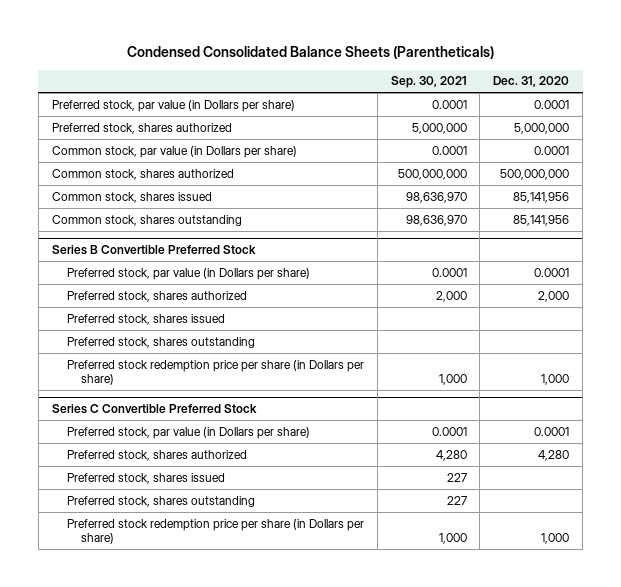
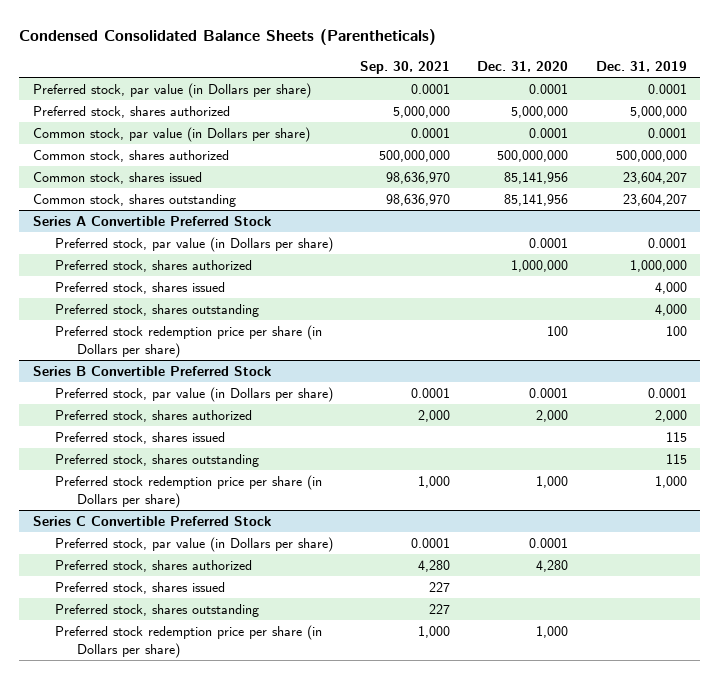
none -> [595,61,687,73] Dec. 31, 2019
none -> [32,216,271,227] Series A Convertible Preferred Stock
none -> [54,237,333,253] Preferred stock, par value (in Dollars per share)
none -> [54,260,252,273] Preferred stock, shares authorized
none -> [54,282,225,295] Preferred stock, shares issued
none -> [54,304,259,318] Preferred stock, shares outstanding
none -> [54,325,322,358] Preferred stock redemption price per share (in Dollars per share)

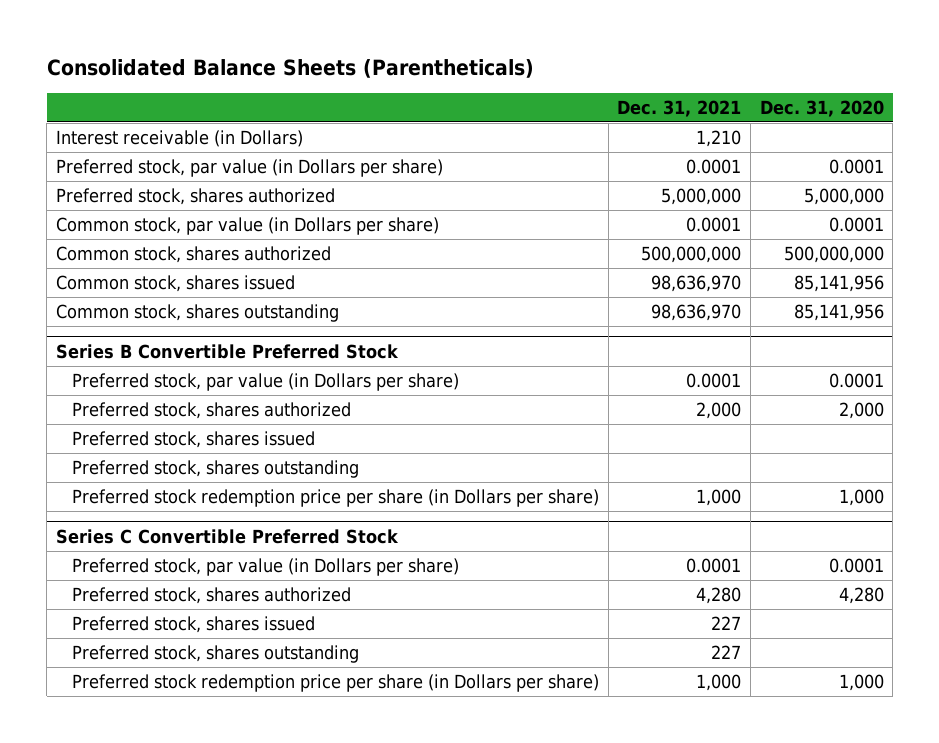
[19,28,437,45] Condensed Consolidated Balance Sheets (Parentheticals) -> [46,58,534,78] Consolidated Balance Sheets (Parentheticals)
[359,61,450,75] Sep. 30, 2021 -> none
[595,61,687,73] Dec. 31, 2019 -> none
none -> [617,99,742,117] Dec. 31, 2021
none -> [55,130,303,148] Interest receivable (in Dollars)
[32,216,271,227] Series A Convertible Preferred Stock -> none
[54,237,333,253] Preferred stock, par value (in Dollars per share) -> none
[54,260,252,273] Preferred stock, shares authorized -> none
[54,282,225,295] Preferred stock, shares issued -> none
[54,304,259,318] Preferred stock, shares outstanding -> none
[54,325,322,358] Preferred stock redemption price per share (in Dollars per share) -> none

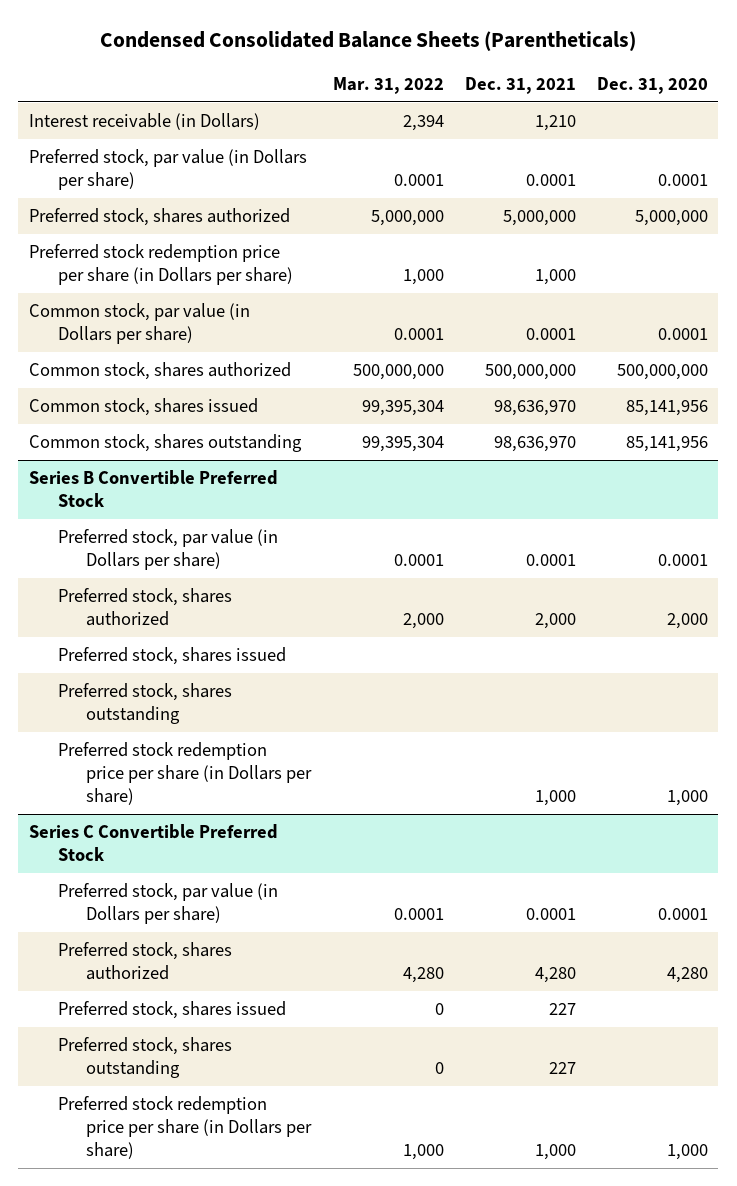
[46,58,534,78] Consolidated Balance Sheets (Parentheticals) -> [100,31,637,52] Condensed Consolidated Balance Sheets (Parentheticals)
none -> [332,76,444,94] Mar. 31, 2022
none -> [28,244,293,286] Preferred stock redemption price per share (in Dollars per share)

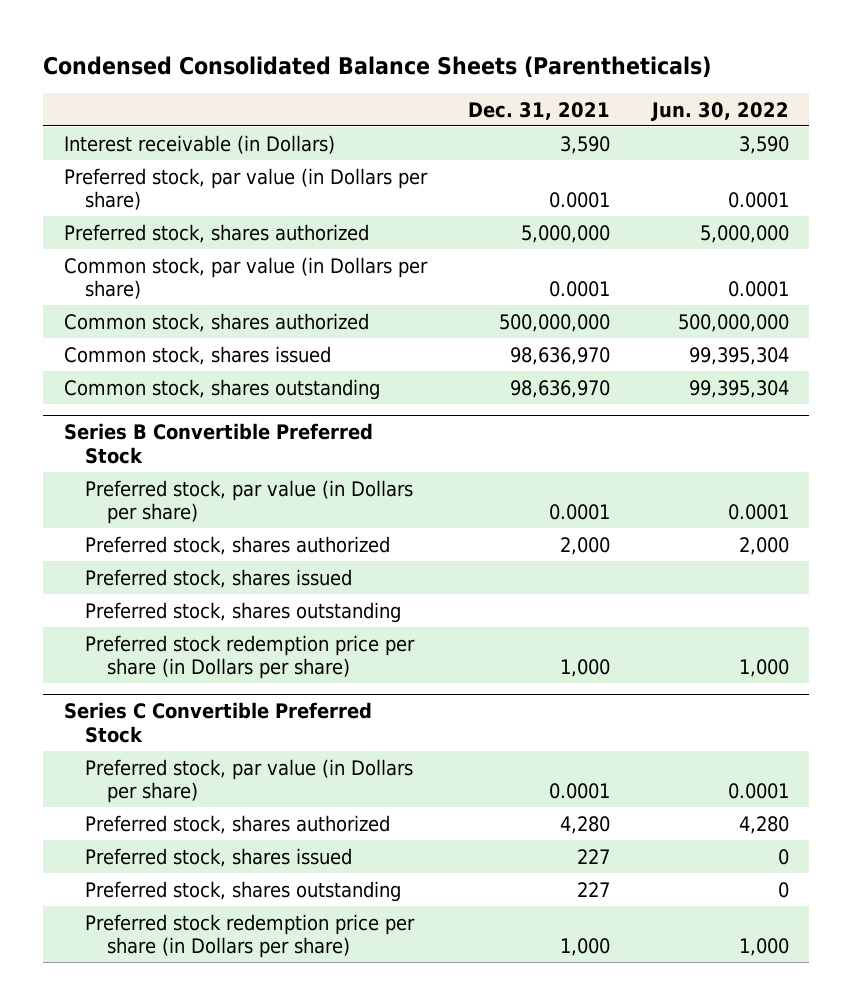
[332,76,444,94] Mar. 31, 2022 -> none
[596,76,708,94] Dec. 31, 2020 -> none
none -> [650,101,789,121] Jun. 30, 2022
[534,115,576,132] 1,210 -> [560,135,611,154] 3,590
[28,244,293,286] Preferred stock redemption price per share (in Dollars per share) -> none

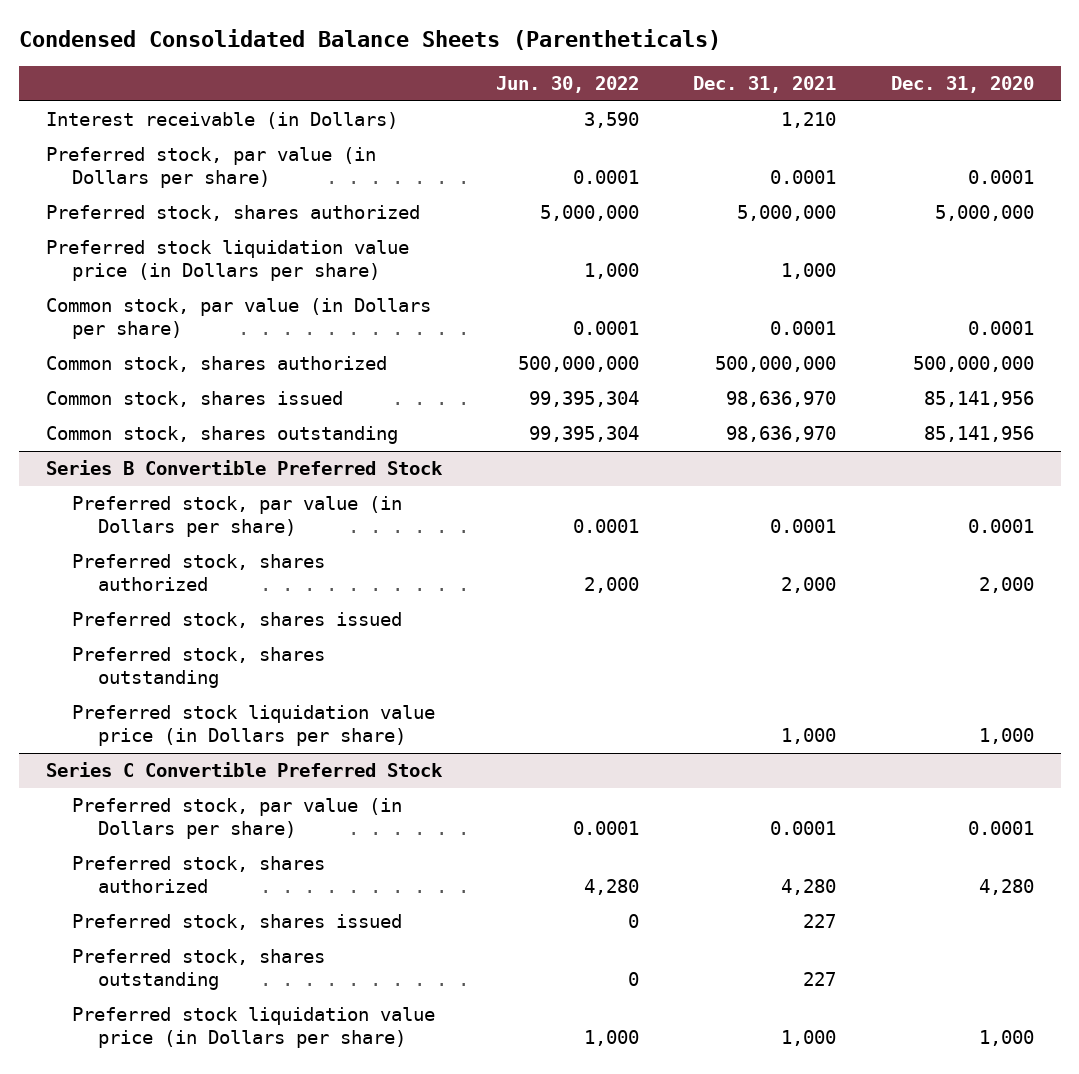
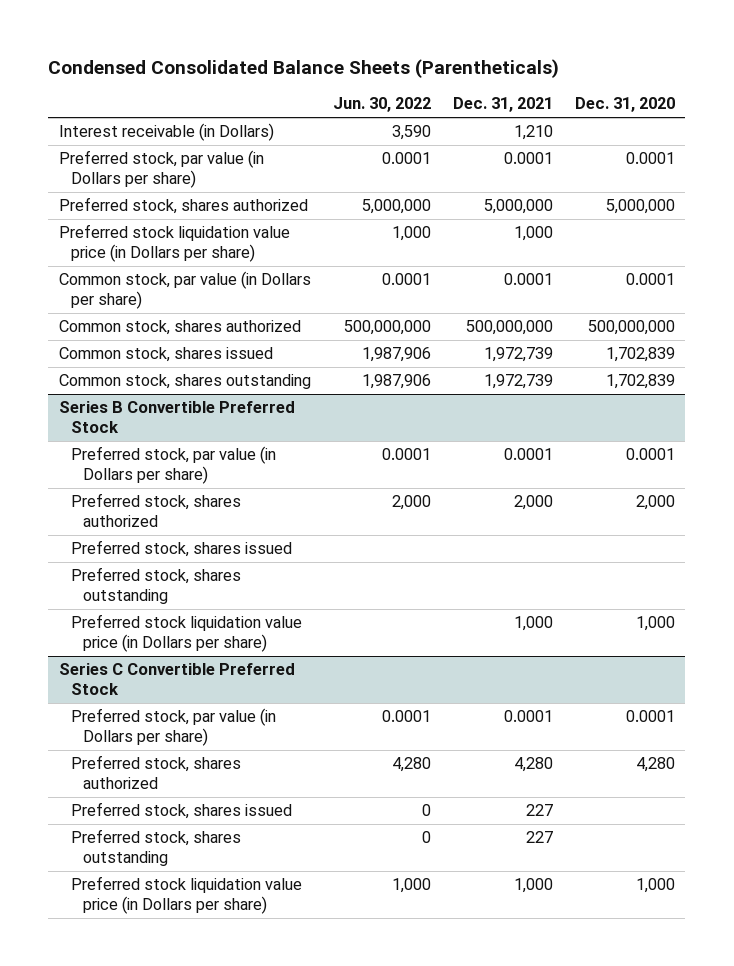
[529,391,640,408] 99,395,304 -> [361,347,431,363] 1,987,906
[726,391,837,408] 98,636,970 -> [483,347,553,363] 1,972,739
[923,391,1034,408] 85,141,956 -> [605,347,675,363] 1,702,839
[529,426,640,443] 99,395,304 -> [361,374,431,390] 1,987,906
[726,426,837,443] 98,636,970 -> [483,374,553,390] 1,972,739
[923,426,1034,443] 85,141,956 -> [605,374,675,390] 1,702,839

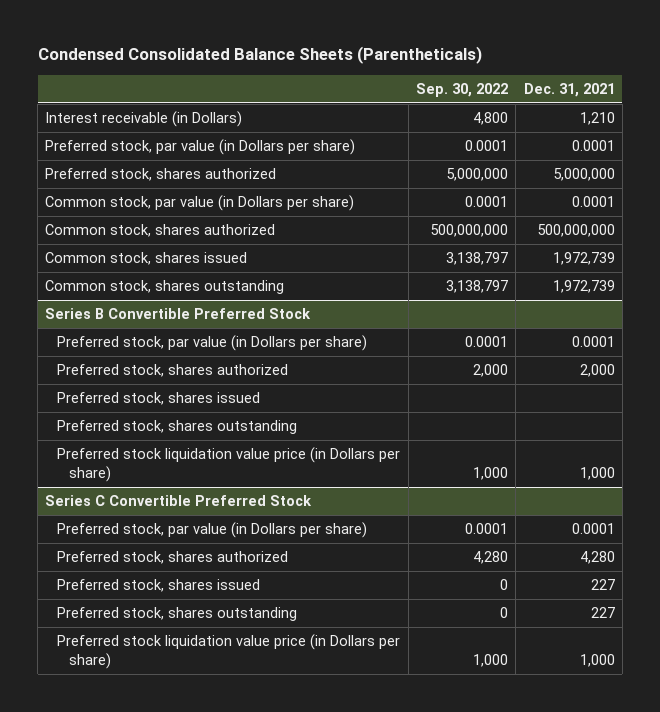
[332,97,431,113] Jun. 30, 2022 -> none
[574,97,675,113] Dec. 31, 2020 -> none
none -> [415,82,508,97] Sep. 30, 2022
[59,224,291,262] Preferred stock liquidation value price (in Dollars per share) -> none

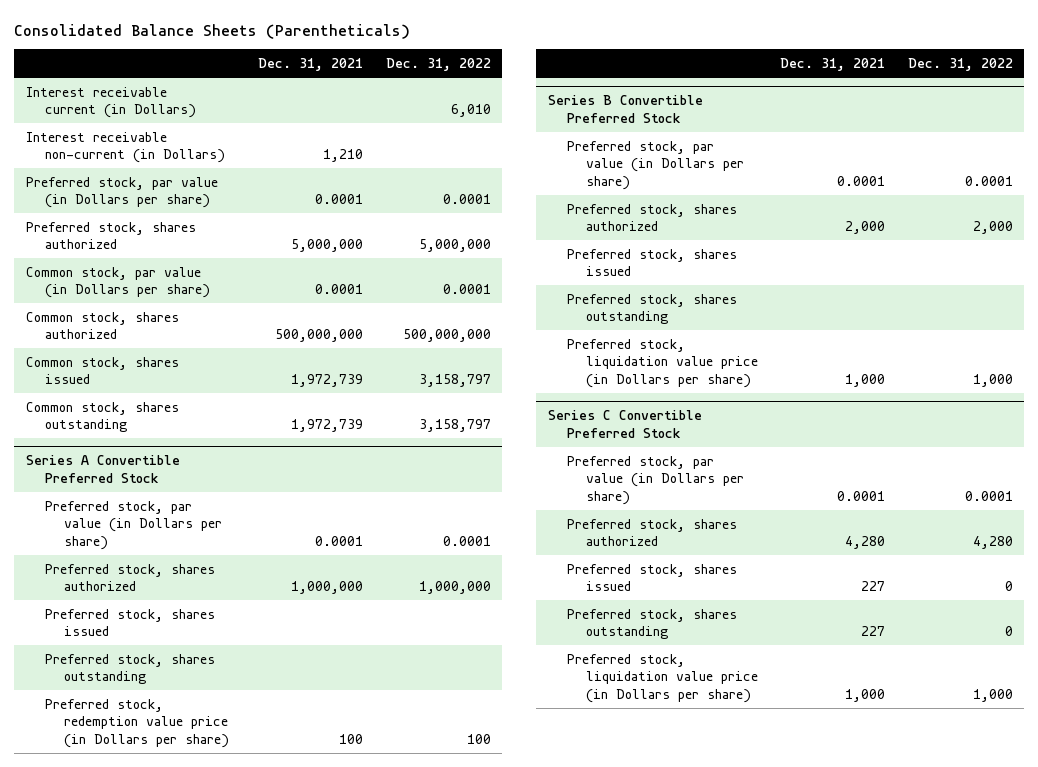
[37,46,482,65] Condensed Consolidated Balance Sheets (Parentheticals) -> [14,23,411,39] Consolidated Balance Sheets (Parentheticals)
[415,82,508,97] Sep. 30, 2022 -> none
none -> [385,58,491,72] Dec. 31, 2022
none -> [25,86,196,119] Interest receivable current (in Dollars)
[45,111,243,128] Interest receivable (in Dollars) -> [25,131,225,164] Interest receivable non-current (in Dollars)
none -> [25,455,180,483] Series A Convertible Preferred Stock
none -> [44,500,222,550] Preferred stock, par value (in Dollars per share)
none -> [44,563,215,592] Preferred stock, shares authorized
none -> [44,608,215,637] Preferred stock, shares issued
none -> [44,653,215,685] Preferred stock, shares outstanding
none -> [44,698,229,748] Preferred stock, redemption value price (in Dollars per share)
[57,447,401,483] Preferred stock liquidation value price (in Dollars per share) -> [566,338,758,388] Preferred stock, liquidation value price (in Dollars per share)
[57,634,401,670] Preferred stock liquidation value price (in Dollars per share) -> [566,653,758,703] Preferred stock, liquidation value price (in Dollars per share)

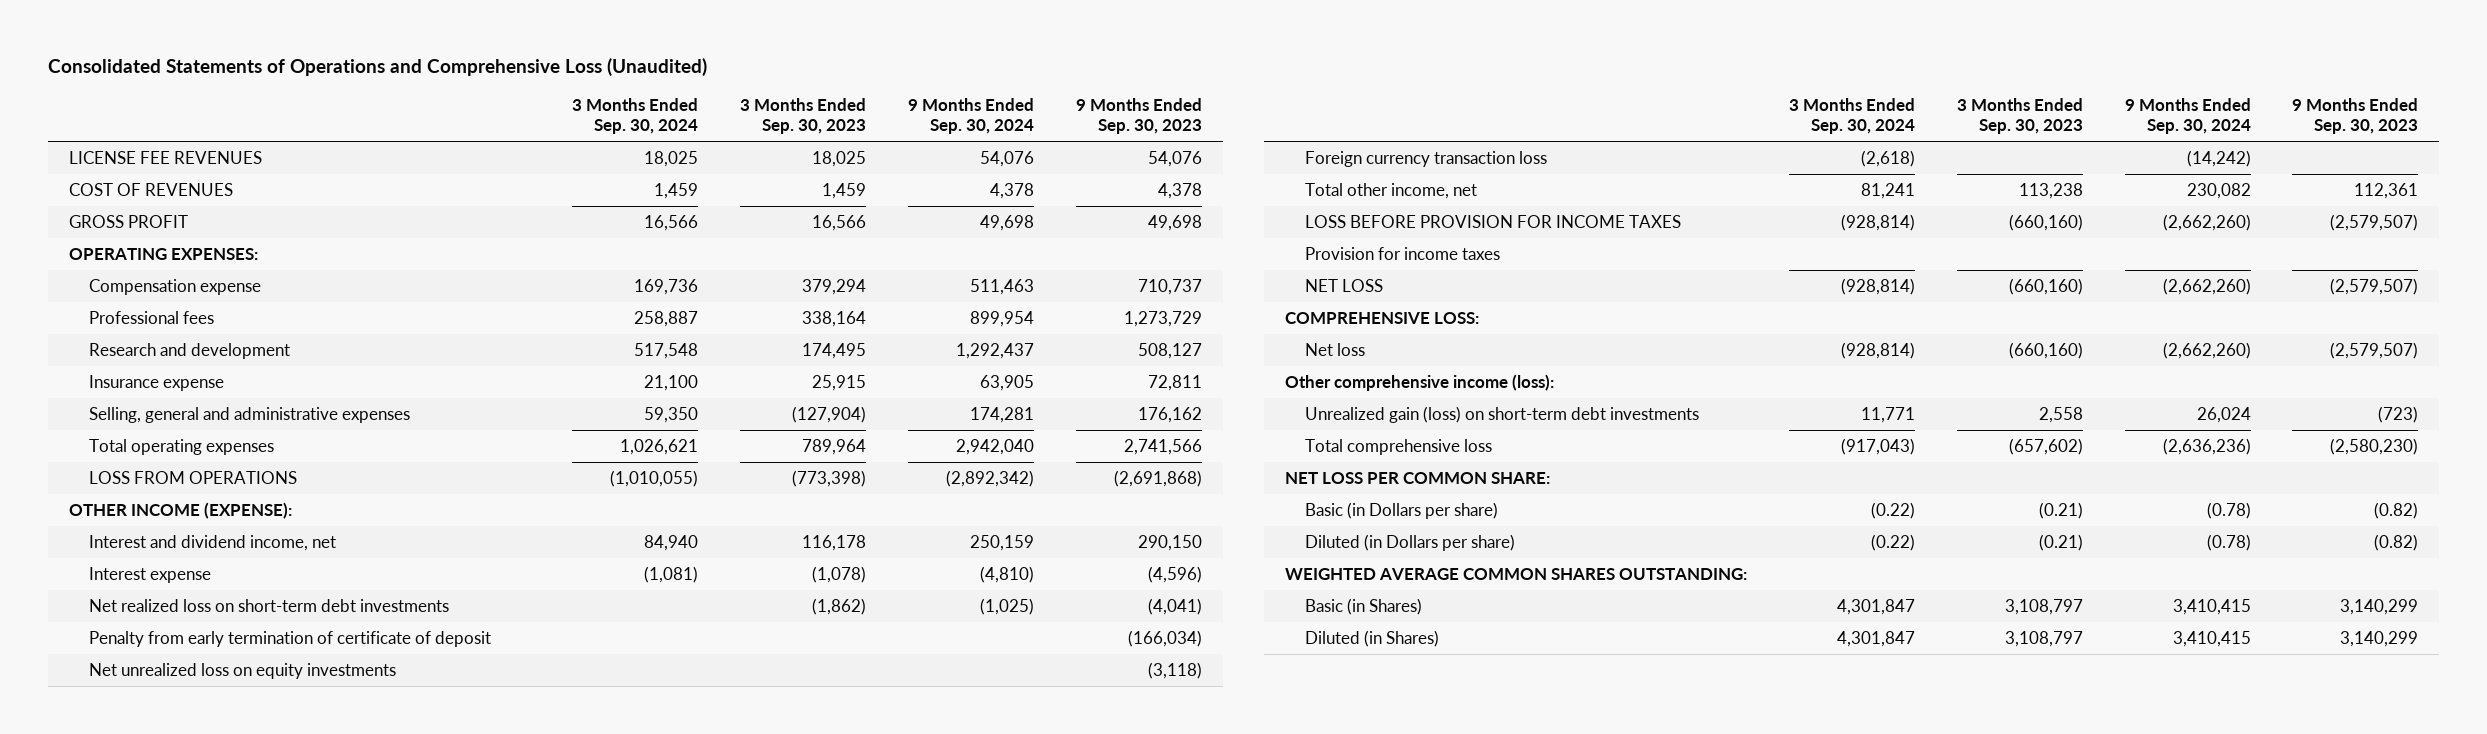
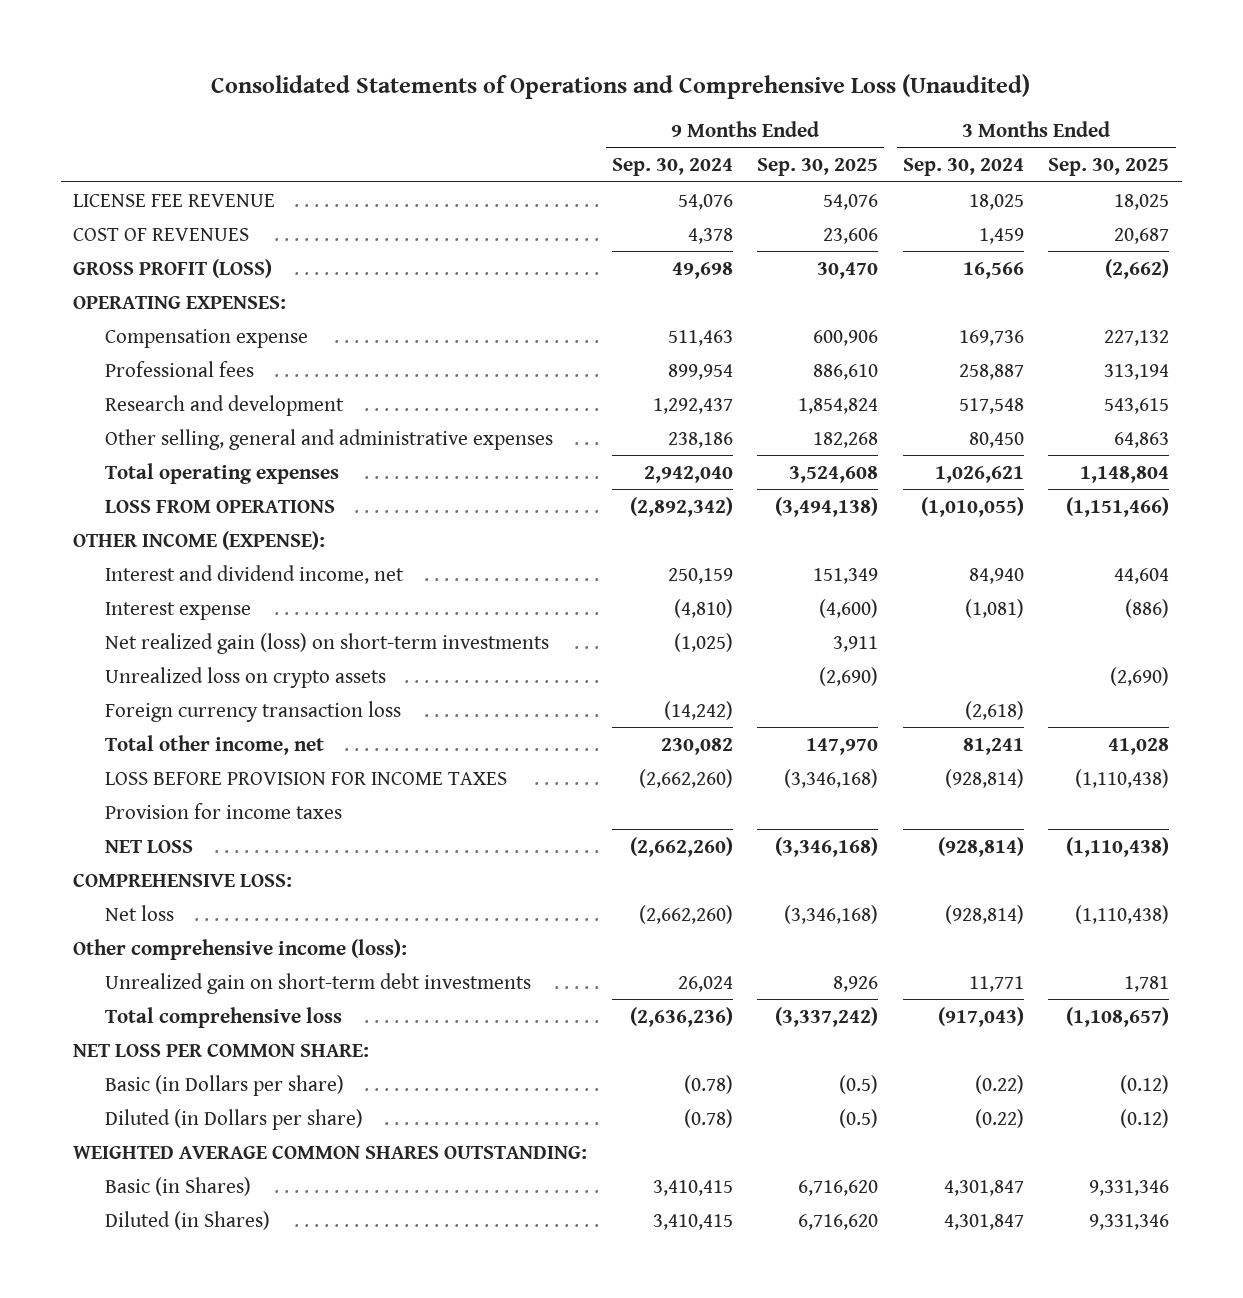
[740,97,867,135] 3 Months Ended Sep. 30, 2023 -> none
[1076,97,1203,135] 9 Months Ended Sep. 30, 2023 -> none
none -> [757,158,879,177] Sep. 30, 2025
none -> [1048,158,1170,177] Sep. 30, 2025
[68,150,262,164] LICENSE FEE REVENUES -> [73,193,276,207] LICENSE FEE REVENUE
[68,214,188,228] GROSS PROFIT -> [73,258,273,278] GROSS PROFIT (LOSS)
[88,374,224,391] Insurance expense -> none
[88,406,410,423] Selling, general and administrative expenses -> [105,428,554,450] Other selling, general and administrative expenses
[644,406,699,423] 59,350 -> [968,431,1024,448] 80,450
[970,406,1035,423] 174,281 -> [667,431,733,448] 238,186
[88,630,491,647] Penalty from early termination of certificate of deposit -> none
[88,662,396,679] Net unrealized loss on equity investments -> none
[88,598,449,612] Net realized loss on short-term debt investments -> [105,632,550,654] Net realized gain (loss) on short-term investments
none -> [105,666,387,688] Unrealized loss on crypto assets
[1304,405,1699,423] Unrealized gain (loss) on short-term debt investments -> [105,972,532,994] Unrealized gain on short-term debt investments

